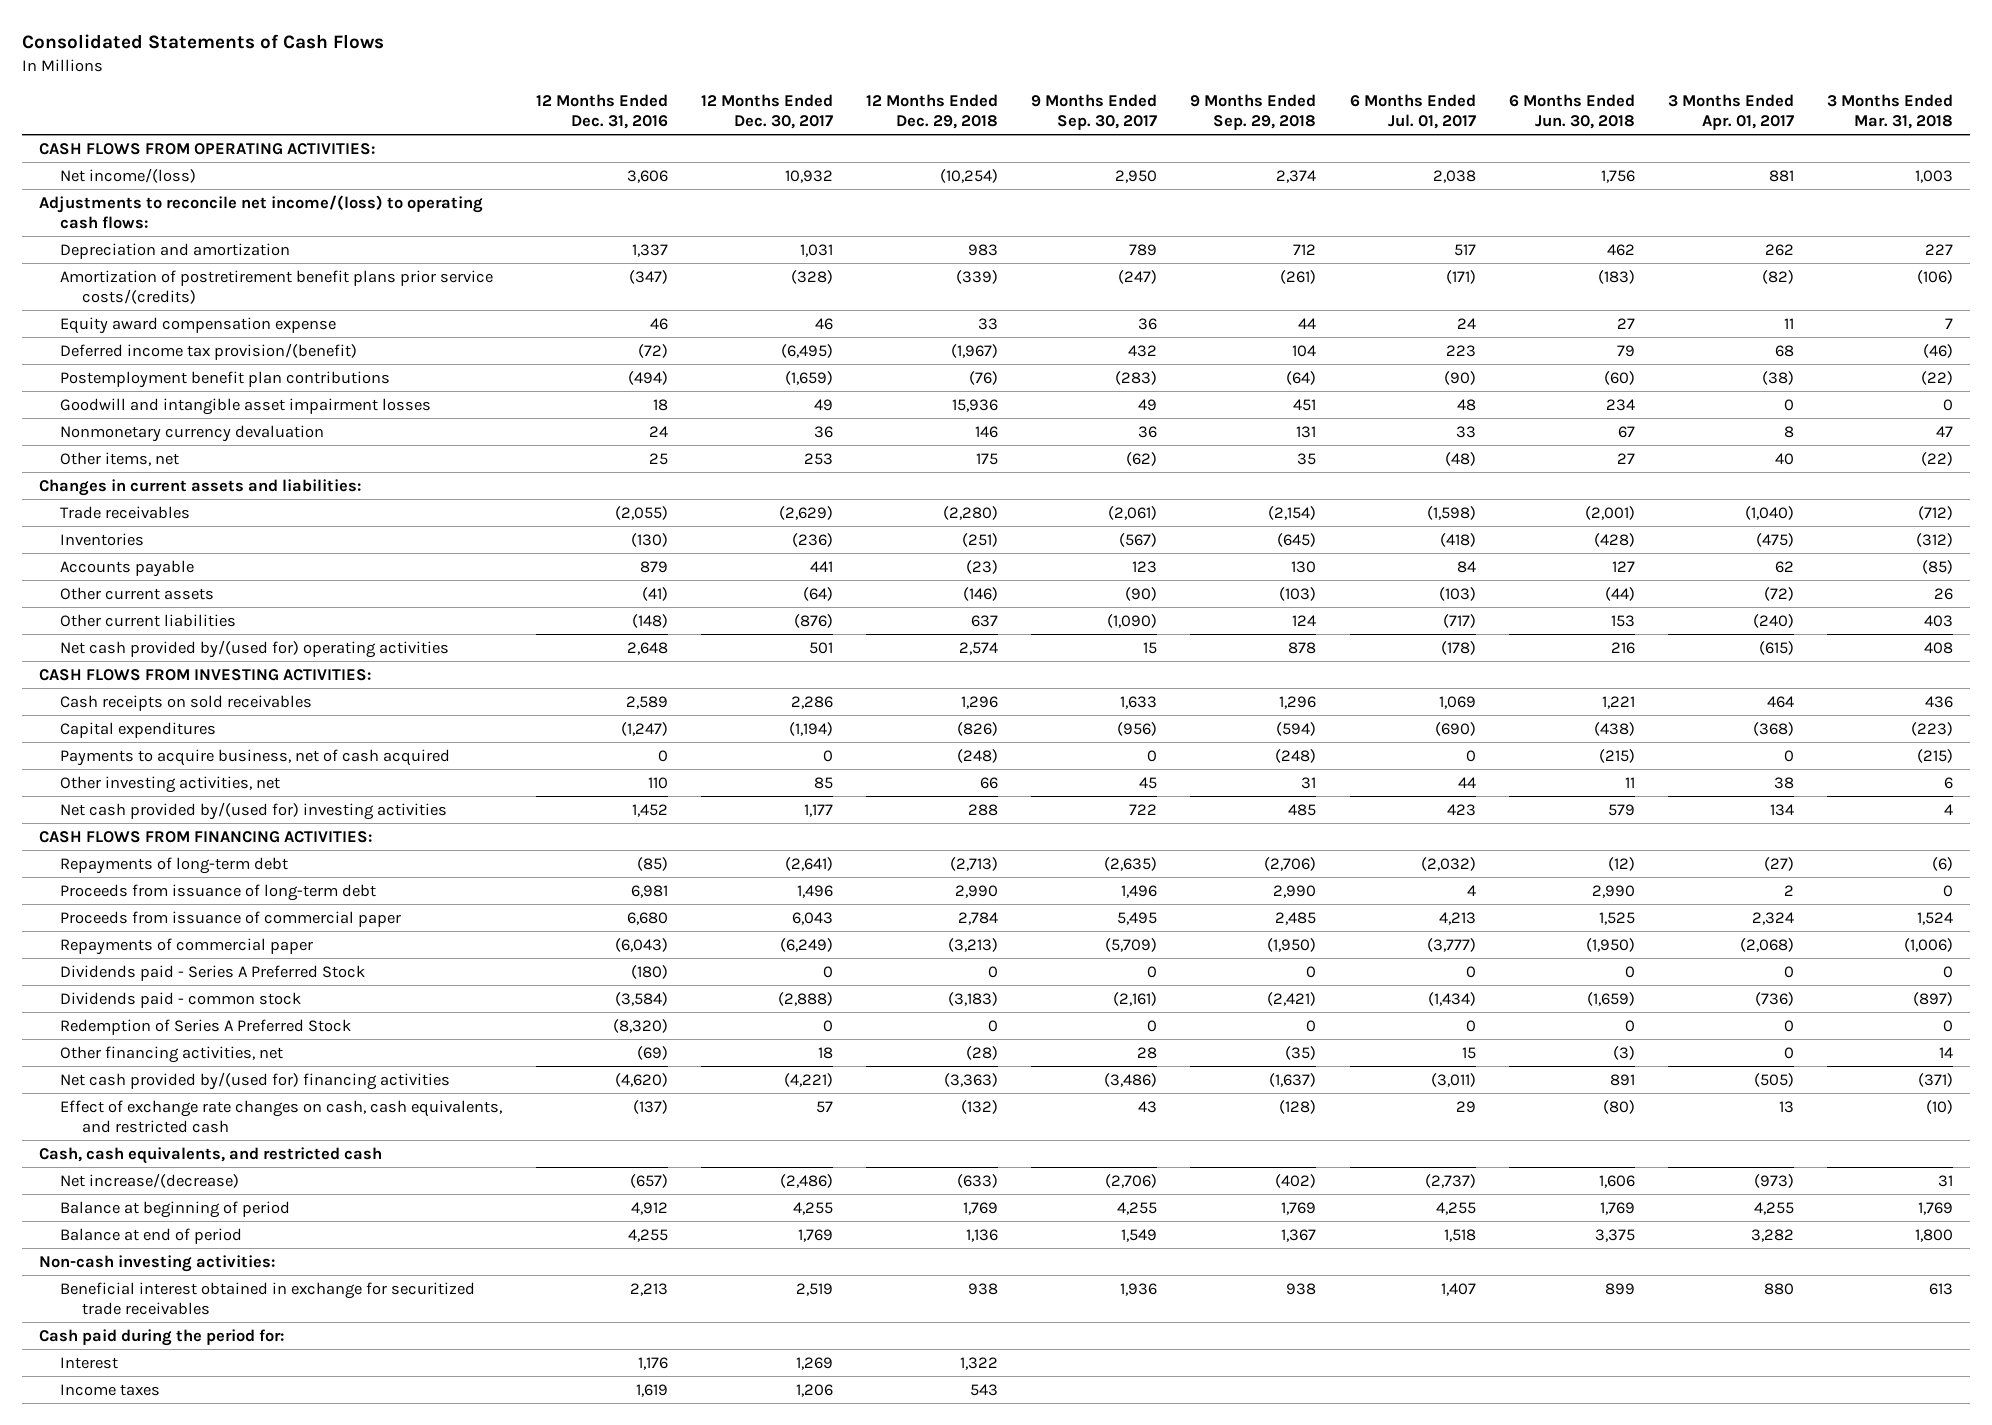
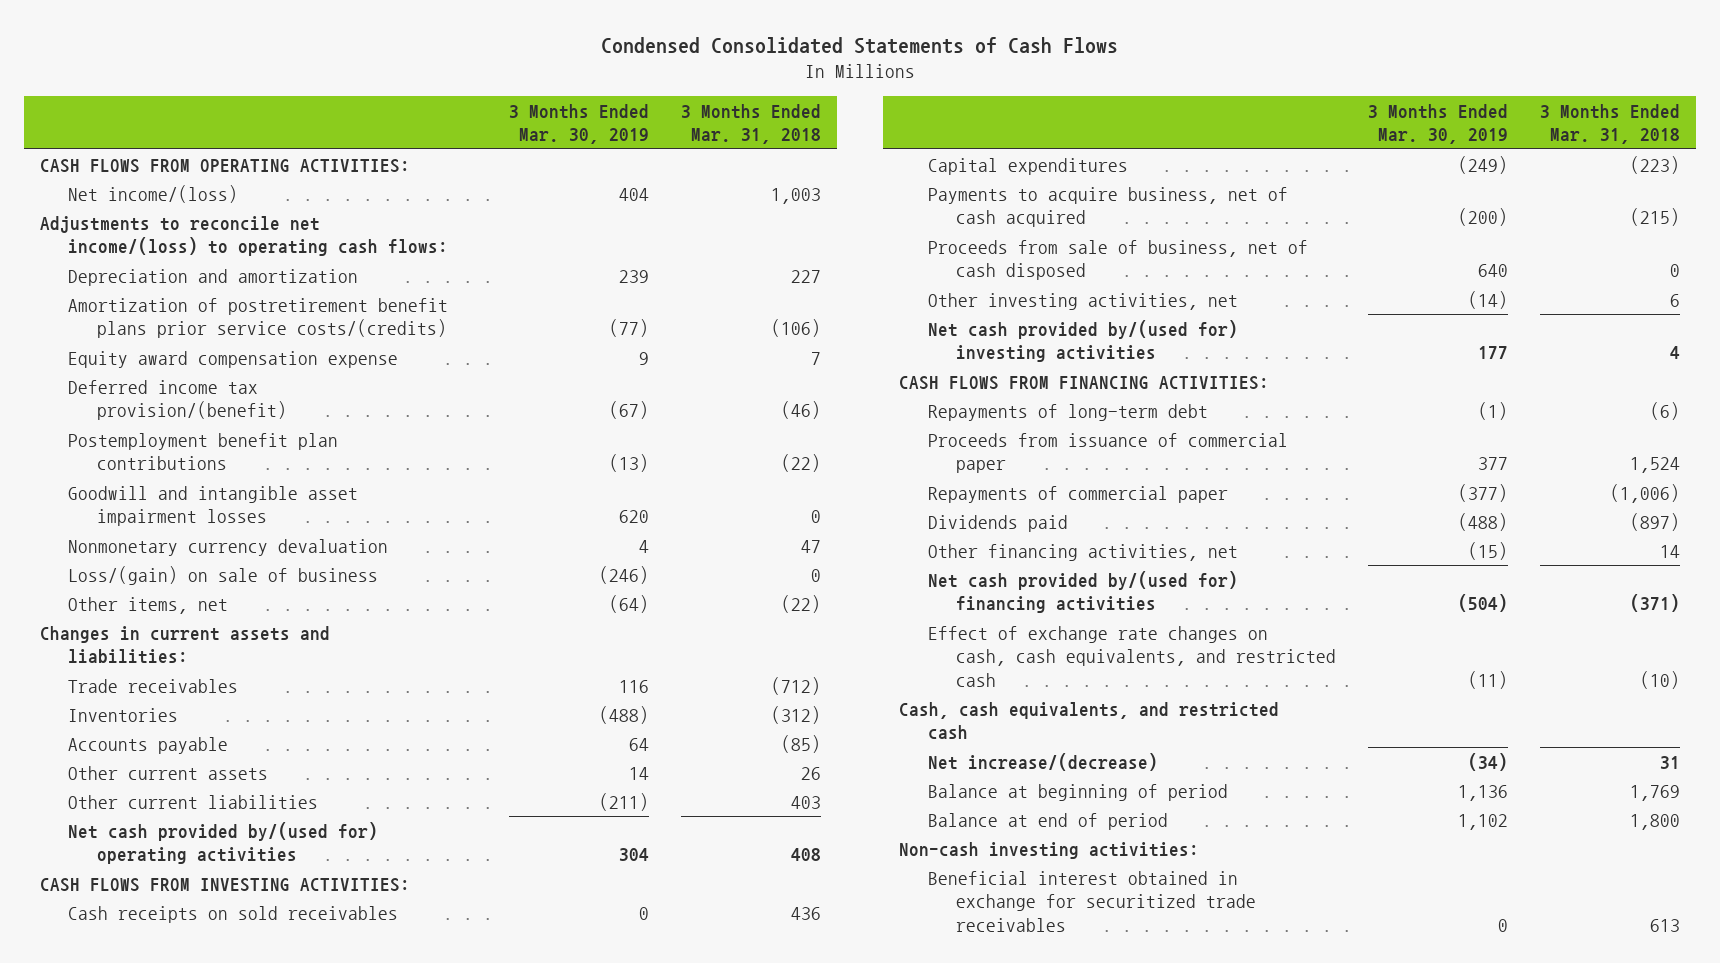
[22,34,385,50] Consolidated Statements of Cash Flows -> [600,37,1118,55] Condensed Consolidated Statements of Cash Flows
[535,94,668,129] 12 Months Ended Dec. 31, 2016 -> none
[700,94,833,129] 12 Months Ended Dec. 30, 2017 -> none
[866,94,999,129] 12 Months Ended Dec. 29, 2018 -> none
[1031,94,1158,130] 9 Months Ended Sep. 30, 2017 -> none
[1190,94,1317,130] 9 Months Ended Sep. 29, 2018 -> none
[1349,94,1476,129] 6 Months Ended Jul. 01, 2017 -> none
[1508,94,1635,129] 6 Months Ended Jun. 30, 2018 -> none
[1668,94,1795,130] 3 Months Ended Apr. 01, 2017 -> none
none -> [508,103,649,145] 3 Months Ended Mar. 30, 2019
none -> [68,565,379,585] Loss/(gain) on sale of business
none -> [927,239,1308,281] Proceeds from sale of business, net of cash disposed
[60,883,377,901] Proceeds from issuance of long-term debt -> none
[60,964,366,981] Dividends paid - Series A Preferred Stock -> none
[60,1018,352,1035] Redemption of Series A Preferred Stock -> none
[60,991,302,1008] Dividends paid - common stock -> [927,514,1068,532] Dividends paid
[39,1328,285,1346] Cash paid during the period for: -> none
[60,1356,119,1369] Interest -> none
[60,1383,161,1396] Income taxes -> none

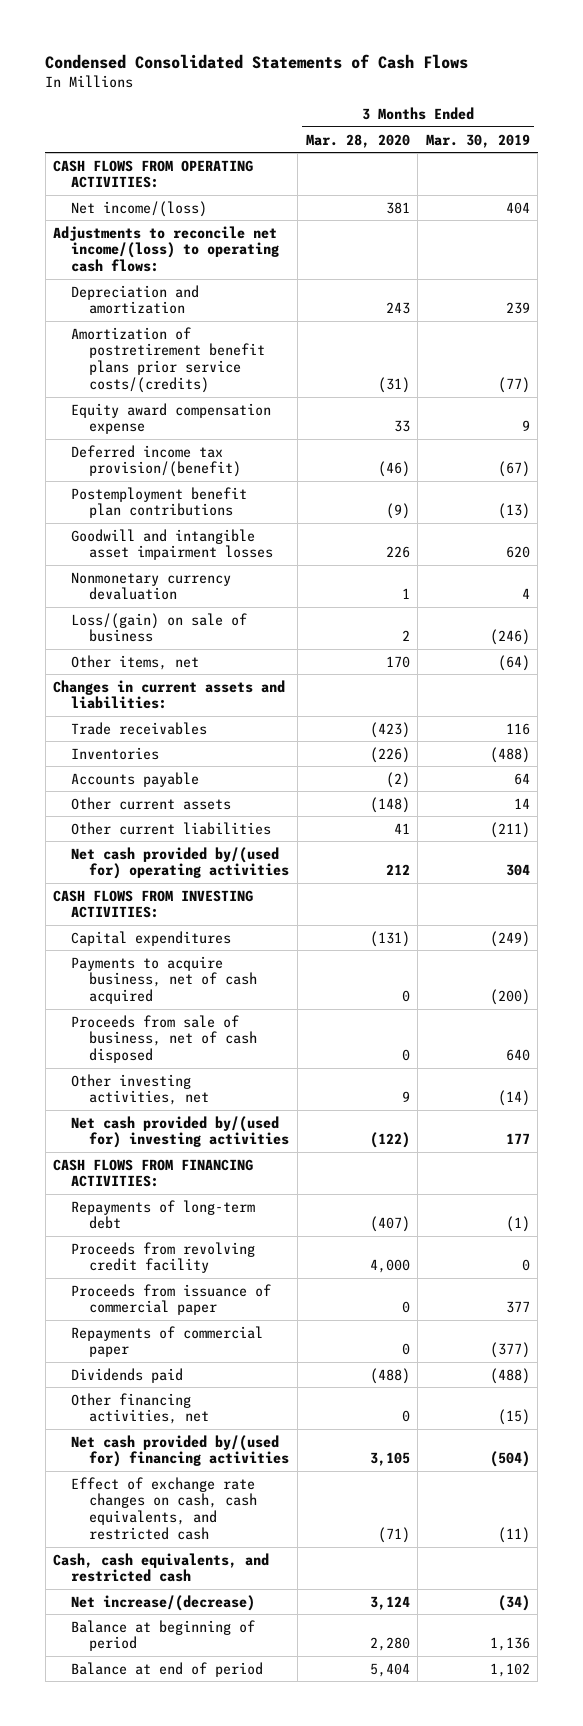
[680,103,821,145] 3 Months Ended Mar. 31, 2018 -> none
none -> [305,133,410,148] Mar. 28, 2020
[68,905,399,923] Cash receipts on sold receivables -> none
none -> [71,1241,256,1274] Proceeds from revolving credit facility
[899,841,1200,859] Non-cash investing activities: -> none
[927,870,1257,932] Beneficial interest obtained in exchange for securitized trade receivables -> none

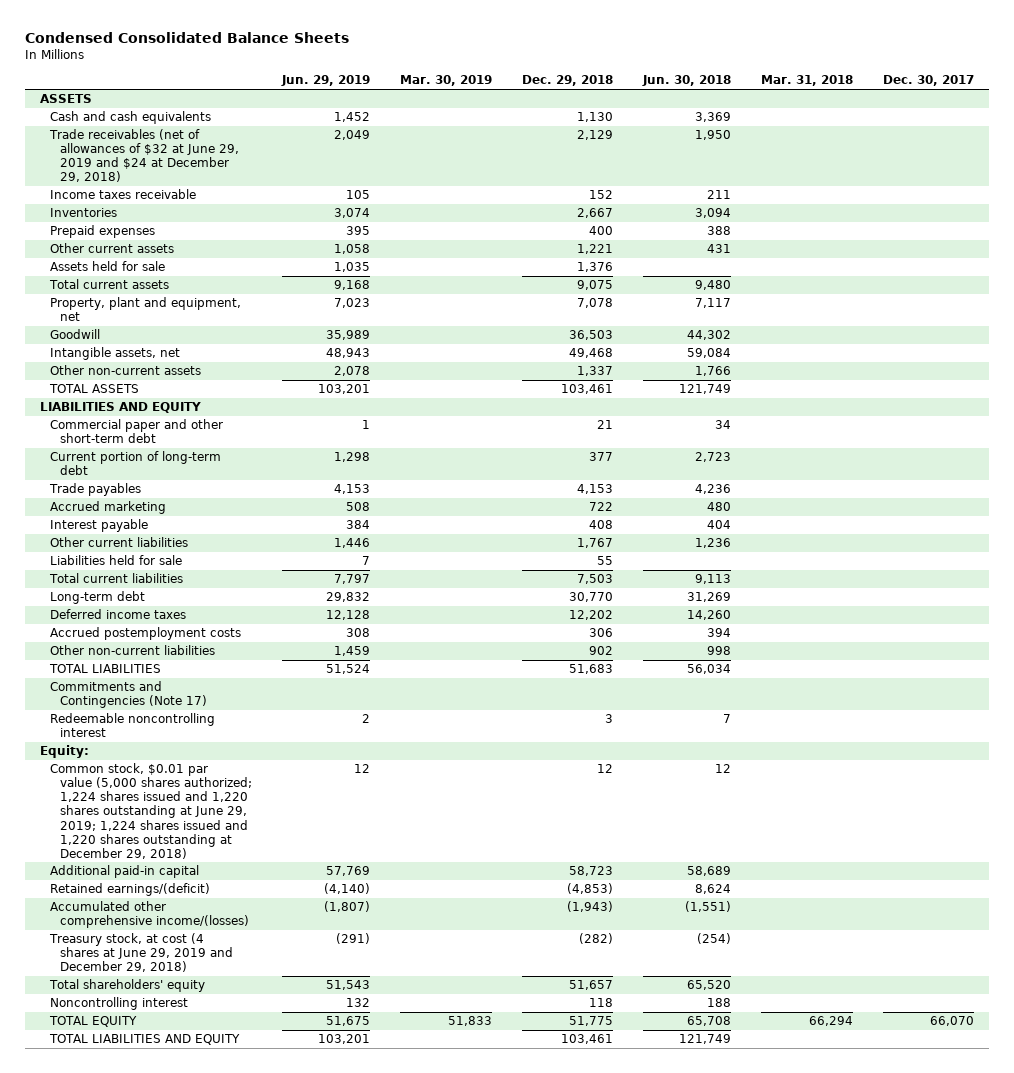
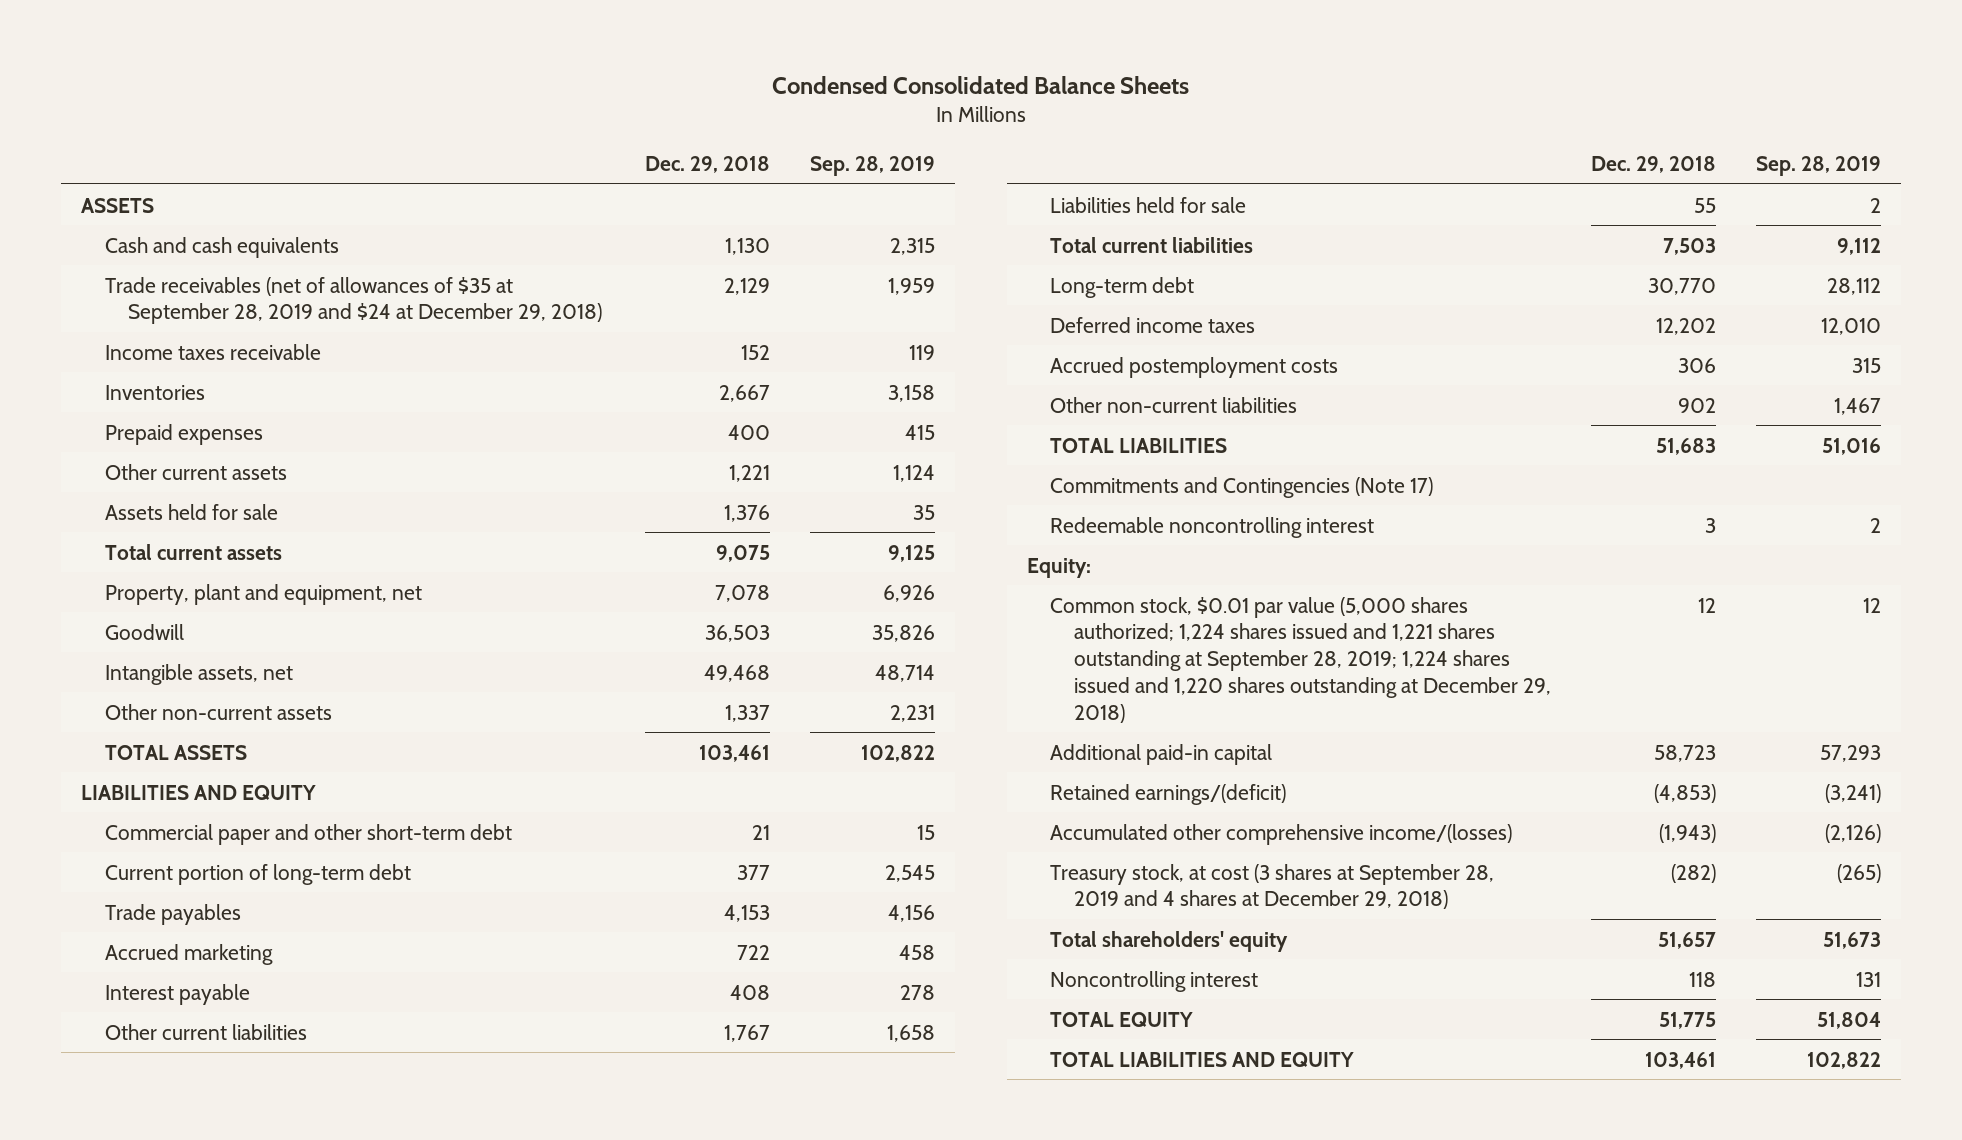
[281,75,371,87] Jun. 29, 2019 -> none
[400,75,493,87] Mar. 30, 2019 -> none
[642,75,732,87] Jun. 30, 2018 -> none
[761,75,854,87] Mar. 31, 2018 -> none
[883,75,975,87] Dec. 30, 2017 -> none
none -> [809,155,935,176] Sep. 28, 2019
[49,129,240,183] Trade receivables (net of allowances of $32 at June 29, 2019 and $24 at December 29, 2018) -> [104,276,602,325] Trade receivables (net of allowances of $35 at September 28, 2019 and $24 at December 29, 2018)
[50,763,253,859] Common stock, $0.01 par value (5,000 shares authorized; 1,224 shares issued and 1,220 shares outstanding at June 29, 2019; 1,224 shares issued and 1,220 shares outstanding at December 29, 2018) -> [1050,596,1551,723] Common stock, $0.01 par value (5,000 shares authorized; 1,224 shares issued and 1,221 shares outstanding at September 28, 2019; 1,224 shares issued and 1,220 shares outstanding at December 29, 2018)
[49,933,234,973] Treasury stock, at cost (4 shares at June 29, 2019 and December 29, 2018) -> [1050,863,1495,910] Treasury stock, at cost (3 shares at September 28, 2019 and 4 shares at December 29, 2018)

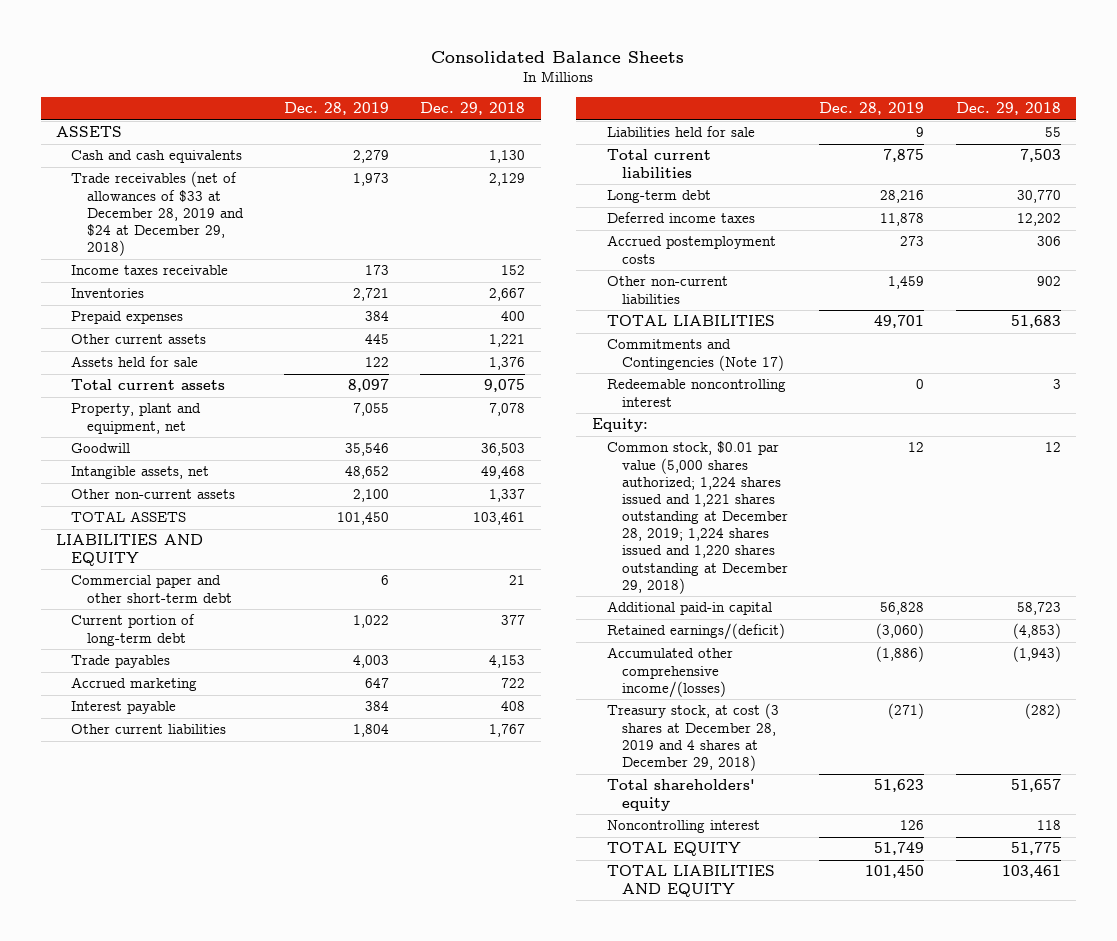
[771,75,1189,94] Condensed Consolidated Balance Sheets -> [431,50,685,63] Consolidated Balance Sheets
[809,155,935,176] Sep. 28, 2019 -> none
none -> [283,102,389,116] Dec. 28, 2019
[104,276,602,325] Trade receivables (net of allowances of $35 at September 28, 2019 and $24 at December 29, 2018) -> [71,171,244,257] Trade receivables (net of allowances of $33 at December 28, 2019 and $24 at December 29, 2018)
[1050,596,1551,723] Common stock, $0.01 par value (5,000 shares authorized; 1,224 shares issued and 1,221 shares outstanding at September 28, 2019; 1,224 shares issued and 1,220 shares outstanding at December 29, 2018) -> [607,441,789,594] Common stock, $0.01 par value (5,000 shares authorized; 1,224 shares issued and 1,221 shares outstanding at December 28, 2019; 1,224 shares issued and 1,220 shares outstanding at December 29, 2018)
[1050,863,1495,910] Treasury stock, at cost (3 shares at September 28, 2019 and 4 shares at December 29, 2018) -> [607,703,780,771] Treasury stock, at cost (3 shares at December 28, 2019 and 4 shares at December 29, 2018)

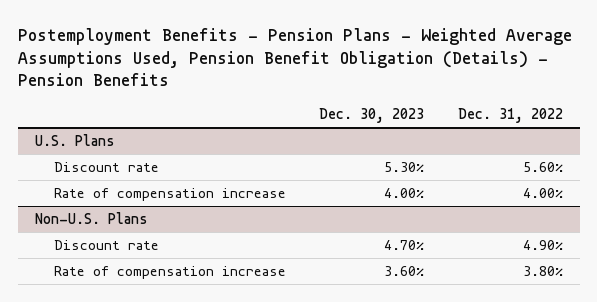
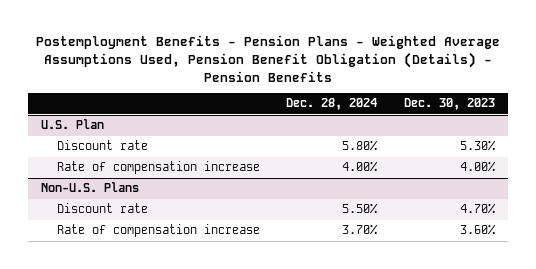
[457,108,563,124] Dec. 31, 2022 -> none
none -> [286,98,378,111] Dec. 28, 2024
[34,134,115,147] U.S. Plans -> [41,119,105,130] U.S. Plan

